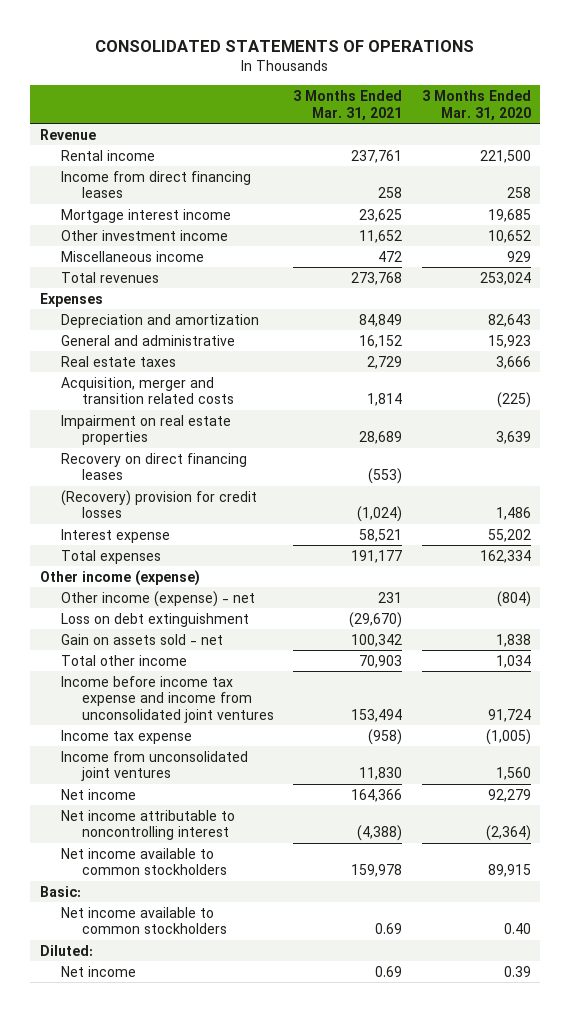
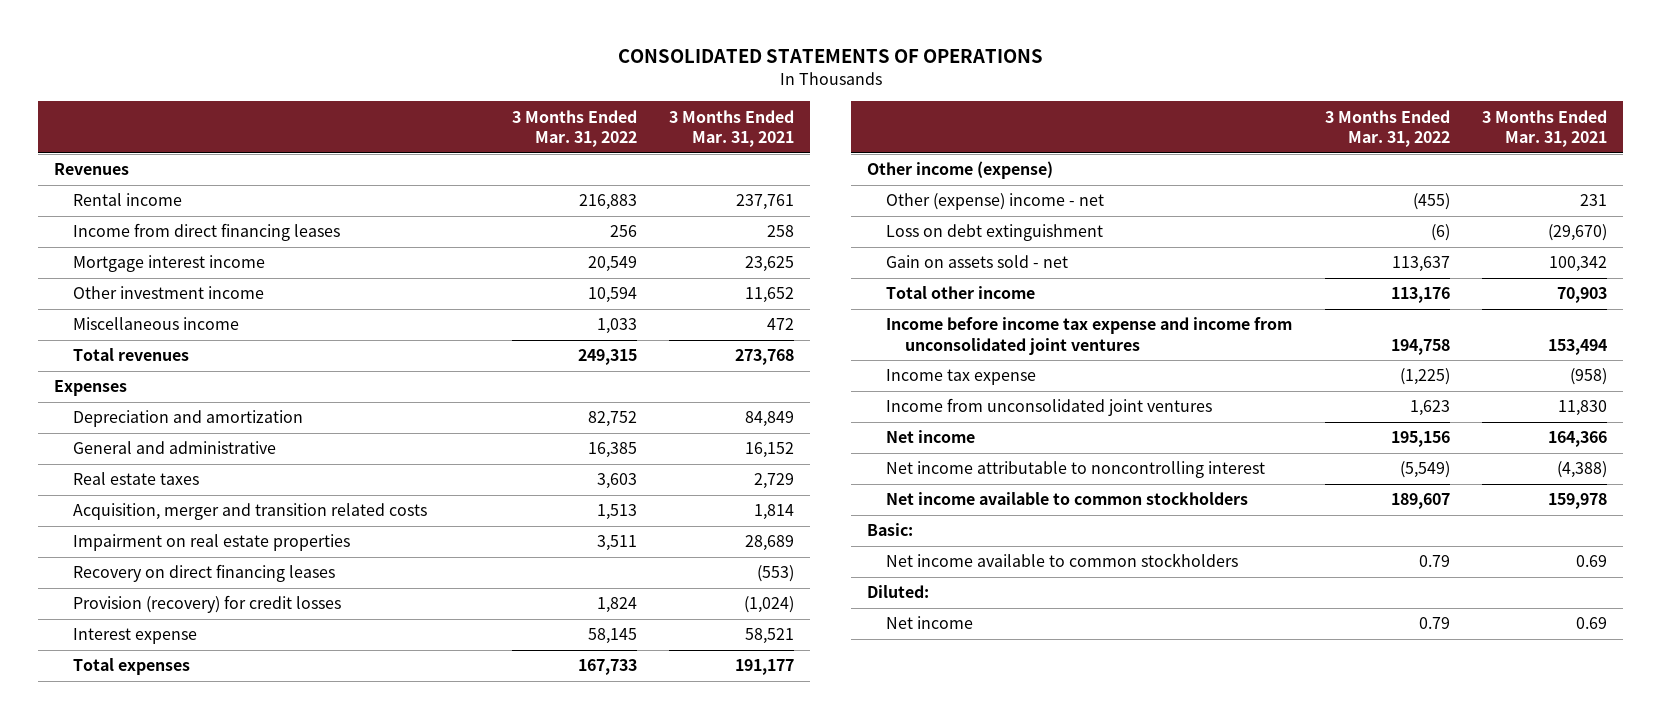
[421,89,531,121] 3 Months Ended Mar. 31, 2020 -> none
none -> [511,109,637,148] 3 Months Ended Mar. 31, 2022
[39,128,96,140] Revenue -> [54,163,130,176] Revenues
[60,489,257,519] (Recovery) provision for credit losses -> [73,595,342,614] Provision (recovery) for credit losses
[60,590,255,607] Other income (expense) - net -> [886,193,1105,211] Other (expense) income - net

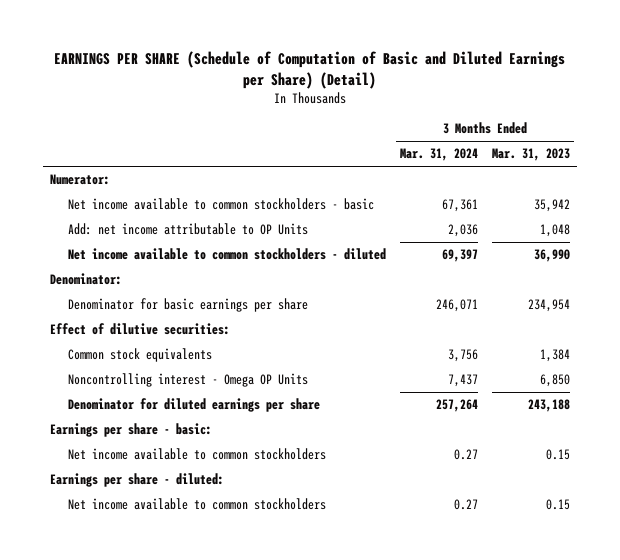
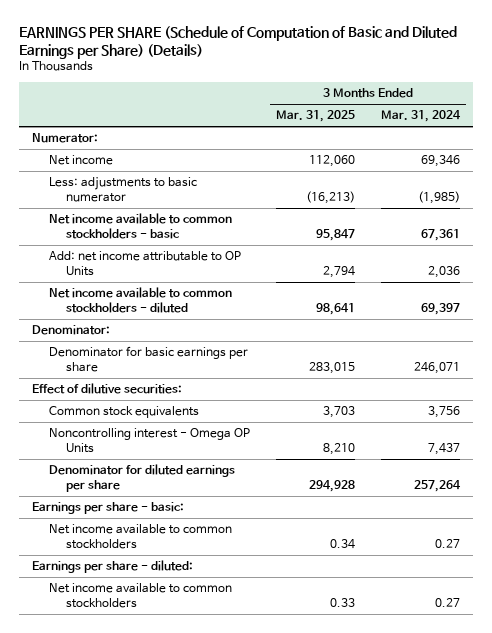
[54,50,566,89] EARNINGS PER SHARE (Schedule of Computation of Basic and Diluted Earnings per Share) (Detail) -> [19,25,458,59] EARNINGS PER SHARE (Schedule of Computation of Basic and Diluted Earnings per Share) (Details)
[492,148,571,162] Mar. 31, 2023 -> none
none -> [276,110,356,123] Mar. 31, 2025
none -> [49,155,114,166] Net income
none -> [49,177,198,202] Less: adjustments to basic numerator

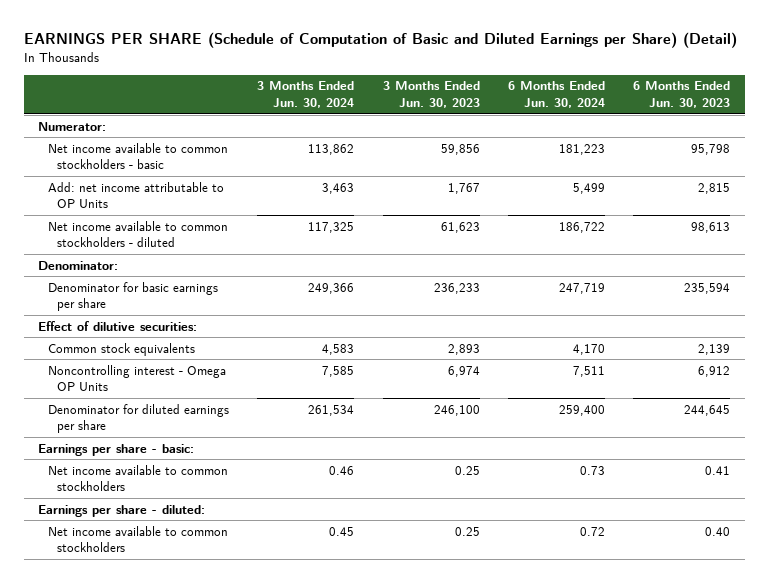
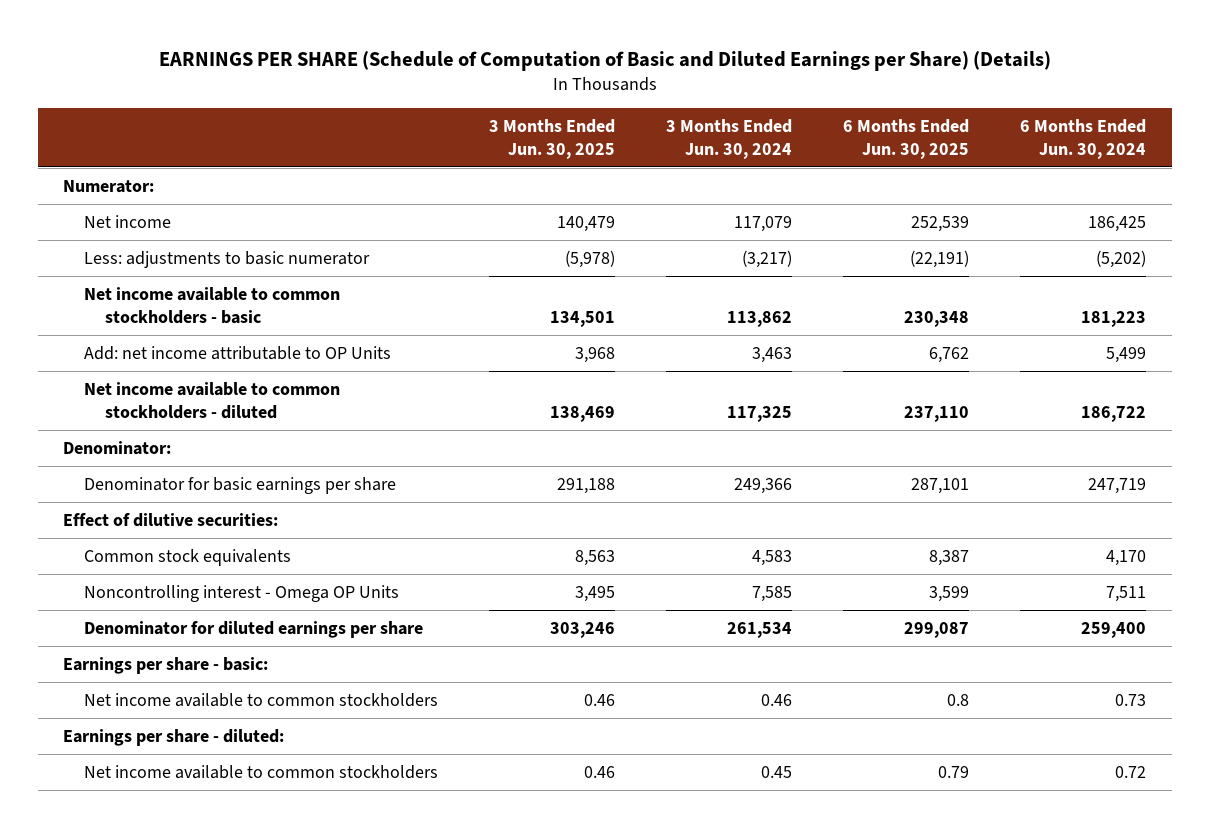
[23,32,737,49] EARNINGS PER SHARE (Schedule of Computation of Basic and Diluted Earnings per Share) (Detail) -> [158,50,1051,71] EARNINGS PER SHARE (Schedule of Computation of Basic and Diluted Earnings per Share) (Details)
[382,81,480,109] 3 Months Ended Jun. 30, 2023 -> none
[633,81,731,109] 6 Months Ended Jun. 30, 2023 -> none
none -> [489,118,616,159] 3 Months Ended Jun. 30, 2025
none -> [843,118,970,159] 6 Months Ended Jun. 30, 2025
none -> [84,214,172,228] Net income
none -> [84,250,371,268] Less: adjustments to basic numerator

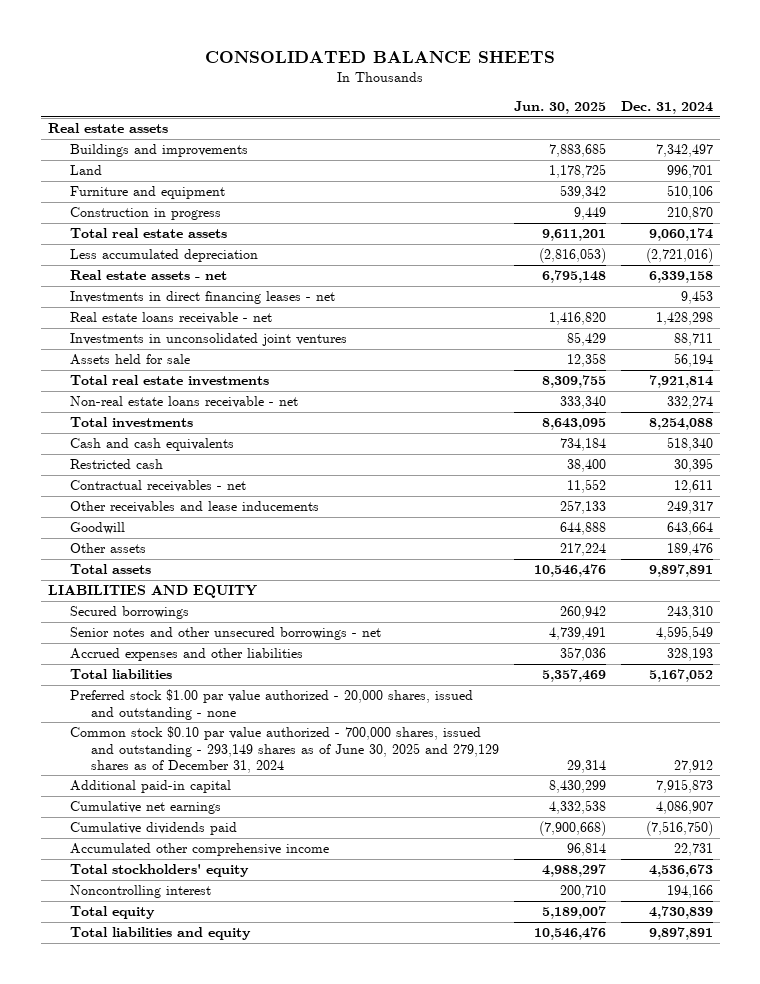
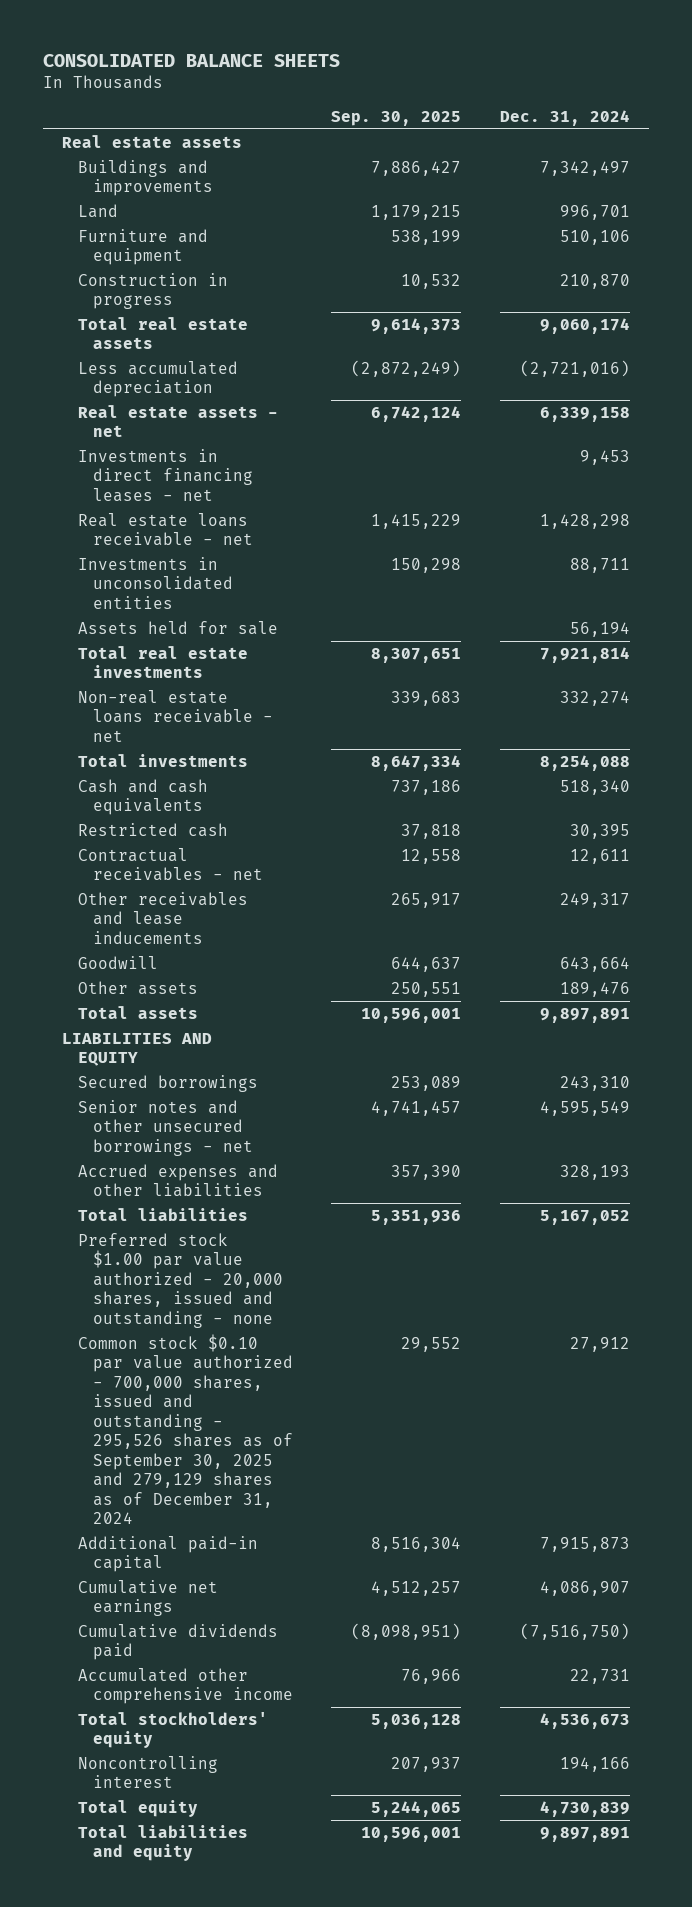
[513,101,606,115] Jun. 30, 2025 -> none
none -> [331,111,462,127] Sep. 30, 2025
[69,333,347,347] Investments in unconsolidated joint ventures -> [77,556,233,609] Investments in unconsolidated entities
[69,726,500,773] Common stock $0.10 par value authorized - 700,000 shares, issued and outstanding - 293,149 shares as of June 30, 2025 and 279,129 shares as of December 31, 2024 -> [77,1333,293,1525] Common stock $0.10 par value authorized - 700,000 shares, issued and outstanding - 295,526 shares as of September 30, 2025 and 279,129 shares as of December 31, 2024

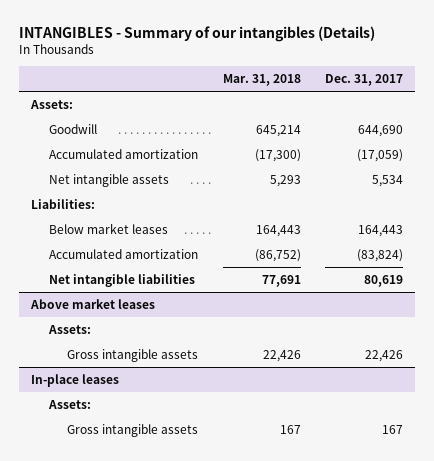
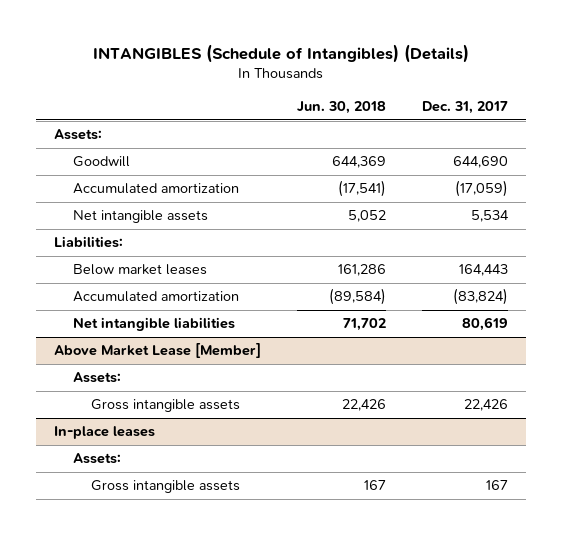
[18,25,375,42] INTANGIBLES - Summary of our intangibles (Details) -> [93,43,470,63] INTANGIBLES (Schedule of Intangibles) (Details)
[222,74,301,87] Mar. 31, 2018 -> none
none -> [297,101,387,115] Jun. 30, 2018
[30,299,156,310] Above market leases -> [54,343,262,359] Above Market Lease [Member]

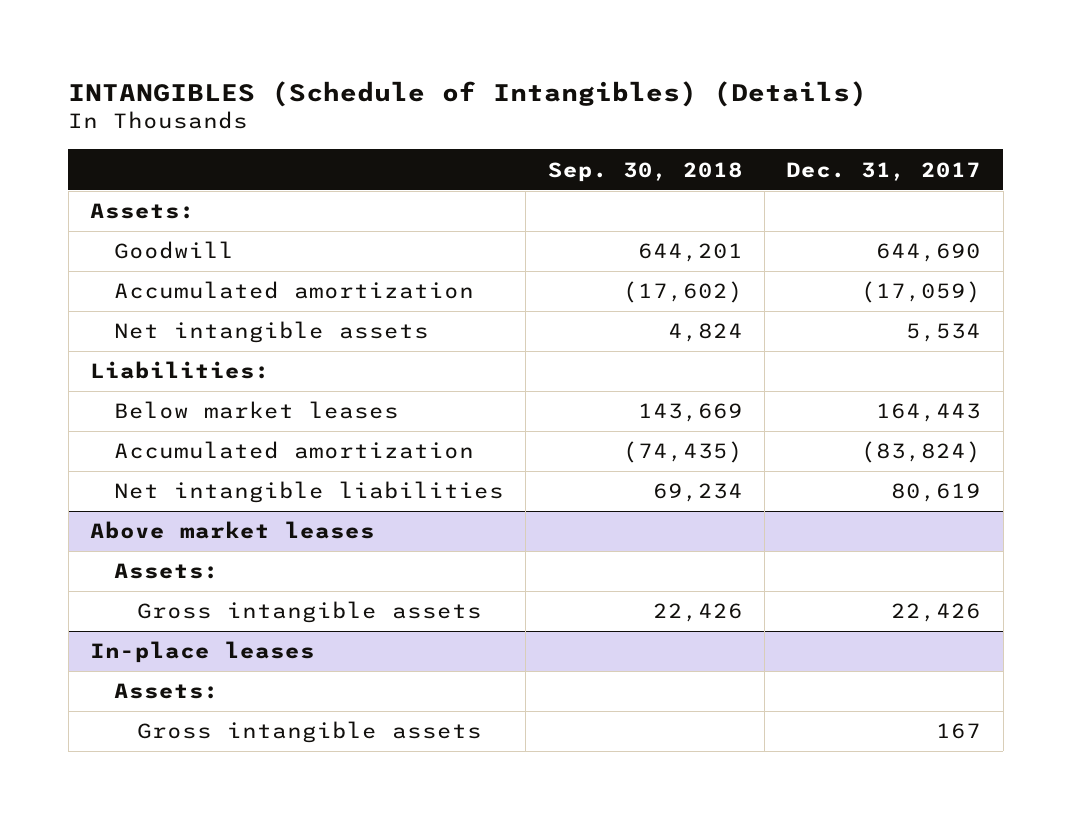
[297,101,387,115] Jun. 30, 2018 -> none
none -> [547,161,743,182] Sep. 30, 2018
[54,343,262,359] Above Market Lease [Member] -> [90,521,376,540] Above market leases

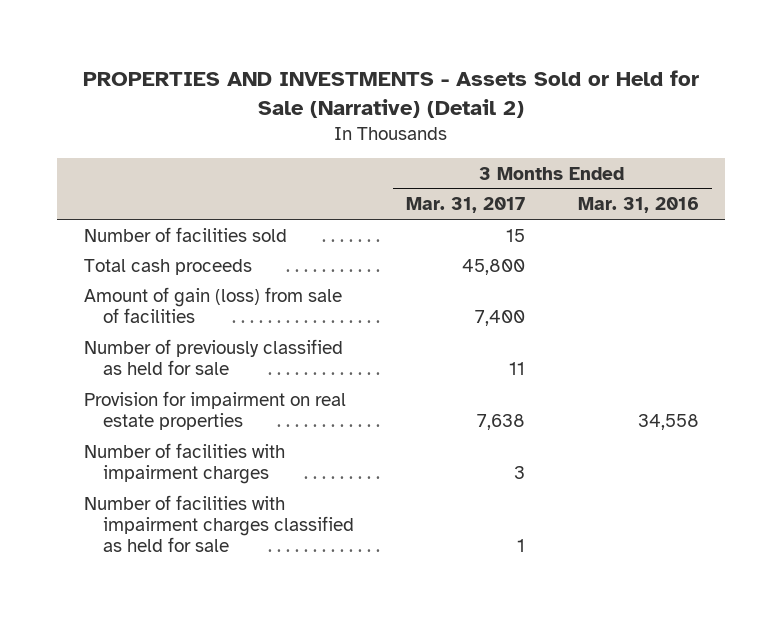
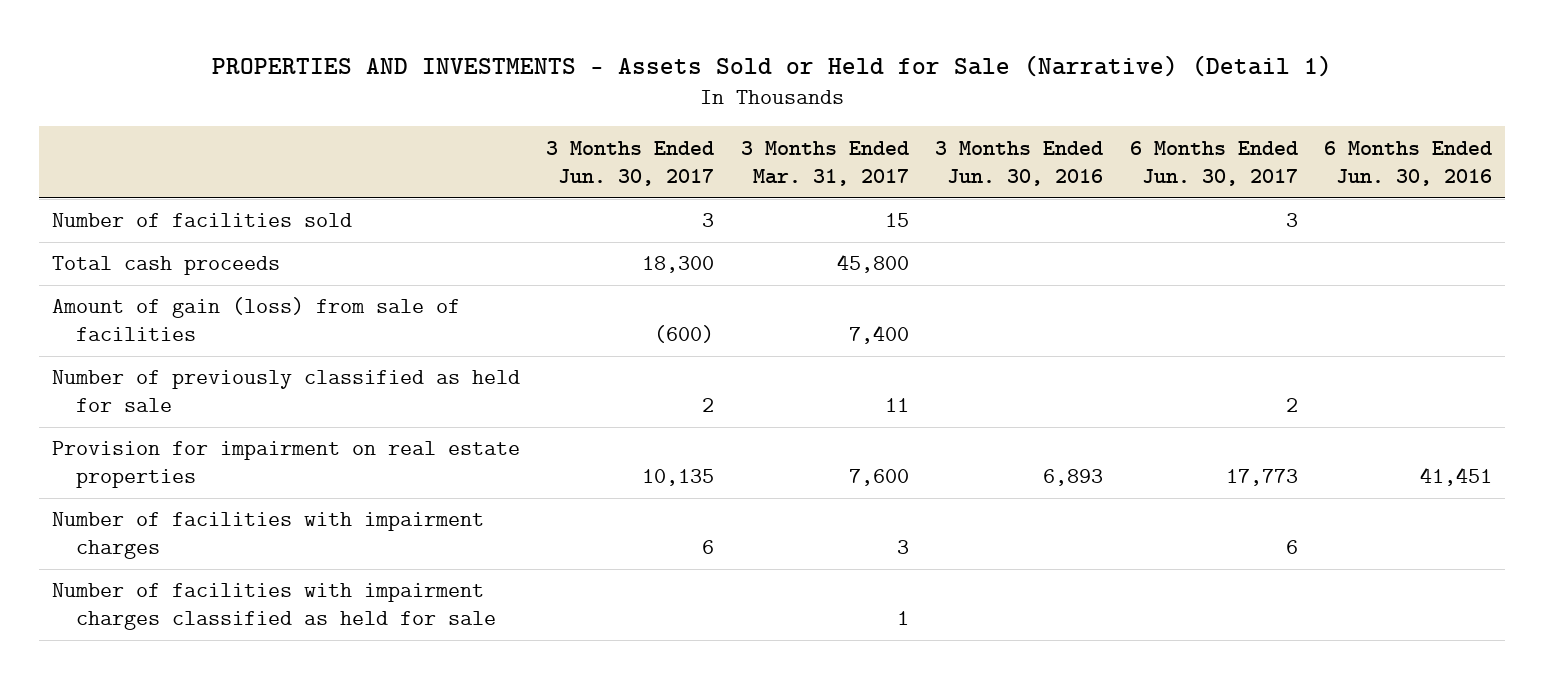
[83,70,700,118] PROPERTIES AND INVESTMENTS - Assets Sold or Held for Sale (Narrative) (Detail 2) -> [212,54,1333,77] PROPERTIES AND INVESTMENTS - Assets Sold or Held for Sale (Narrative) (Detail 1)
[577,197,699,214] Mar. 31, 2016 -> none
none -> [546,140,715,186] 3 Months Ended Jun. 30, 2017
none -> [935,140,1104,186] 3 Months Ended Jun. 30, 2016
none -> [1129,140,1298,186] 6 Months Ended Jun. 30, 2017
none -> [1324,140,1493,186] 6 Months Ended Jun. 30, 2016
[477,413,526,430] 7,638 -> [848,469,909,487] 7,600

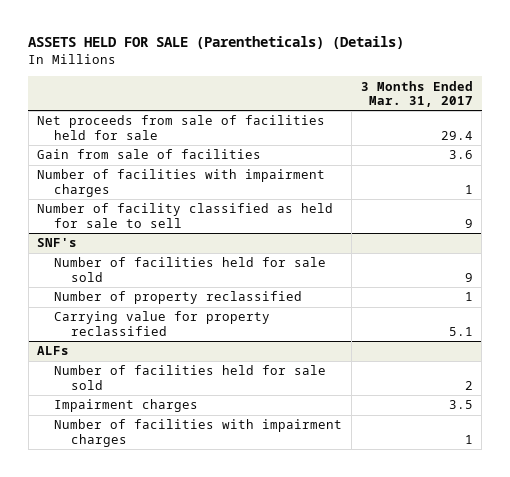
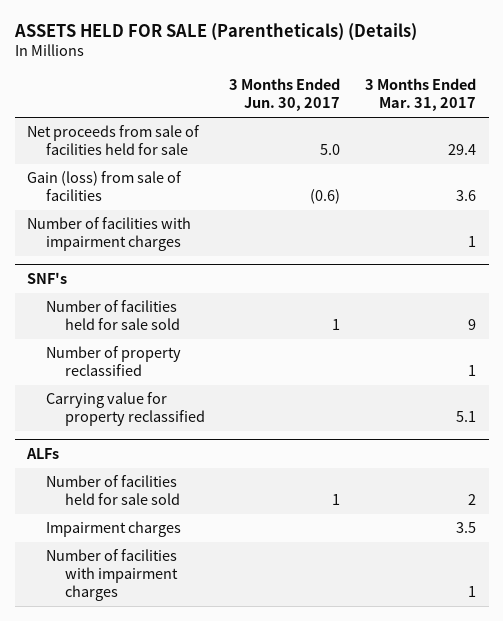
none -> [229,78,341,112] 3 Months Ended Jun. 30, 2017
[37,149,262,160] Gain from sale of facilities -> [27,171,183,202] Gain (loss) from sale of facilities
[37,203,334,228] Number of facility classified as held for sale to sell -> none

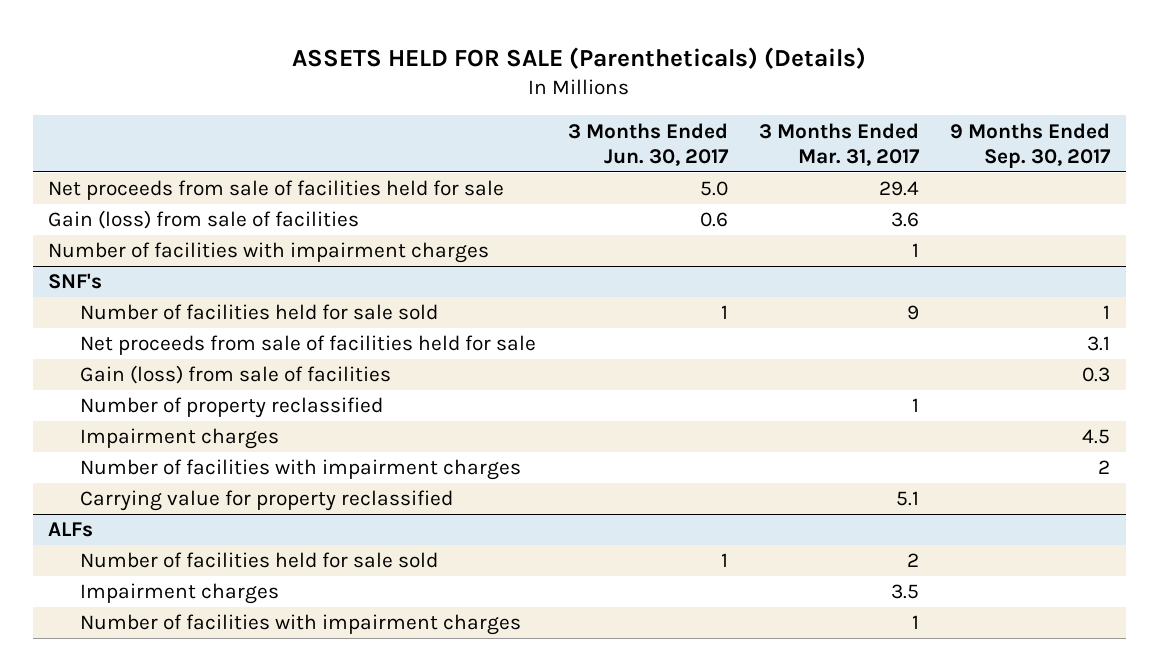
none -> [950,122,1112,168] 9 Months Ended Sep. 30, 2017
[310,189,341,205] (0.6) -> [699,212,728,228] 0.6
none -> [80,335,537,356] Net proceeds from sale of facilities held for sale
none -> [80,365,392,385] Gain (loss) from sale of facilities
none -> [80,428,280,450] Impairment charges
none -> [80,459,522,481] Number of facilities with impairment charges

